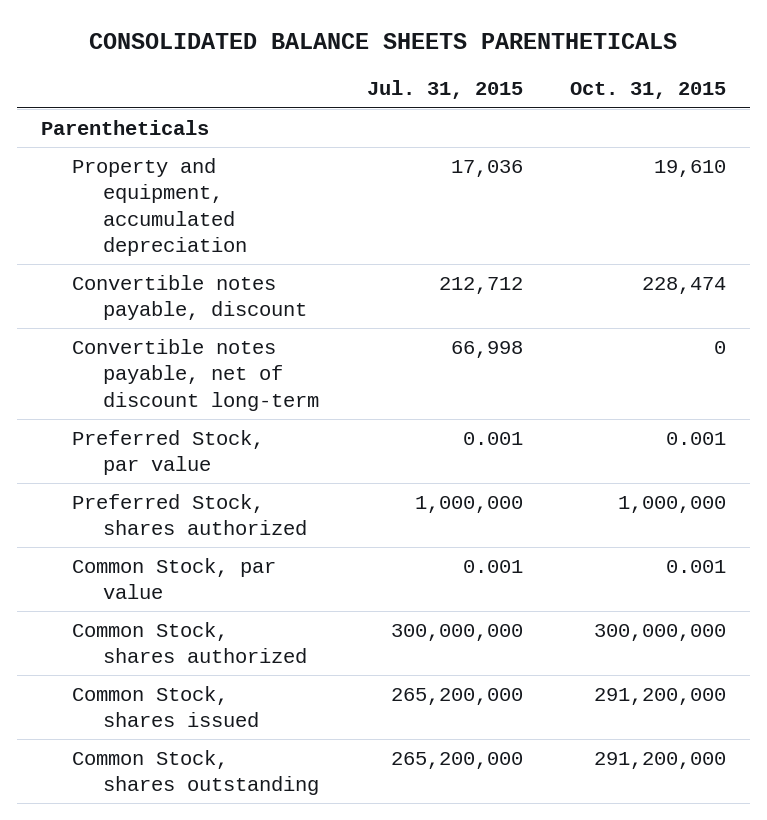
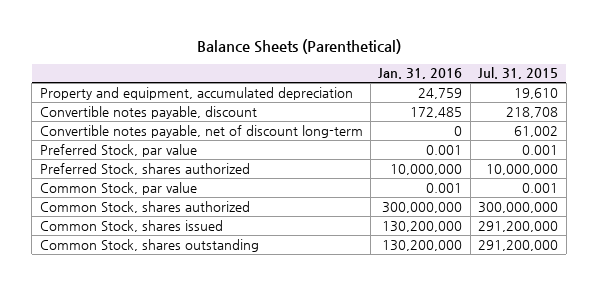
[89,32,678,49] CONSOLIDATED BALANCE SHEETS PARENTHETICALS -> [196,39,401,55] Balance Sheets (Parenthetical)
[569,82,726,100] Oct. 31, 2015 -> none
none -> [378,68,463,80] Jan. 31, 2016
[40,119,209,135] Parentheticals -> none
[450,159,523,177] 17,036 -> [514,87,559,99] 19,610
[438,276,523,294] 212,712 -> [506,106,559,118] 218,708
[450,340,523,358] 66,998 -> [514,125,559,137] 61,002
[414,495,523,513] 1,000,000 -> [486,163,559,175] 10,000,000
[390,687,523,705] 265,200,000 -> [478,220,559,232] 291,200,000
[390,751,523,769] 265,200,000 -> [478,239,559,251] 291,200,000

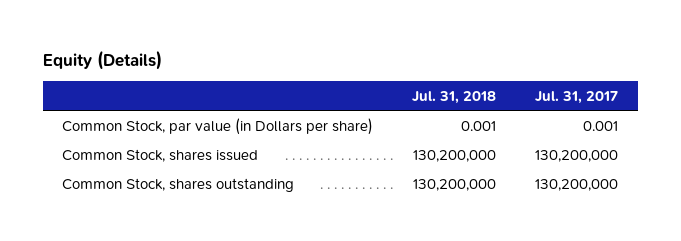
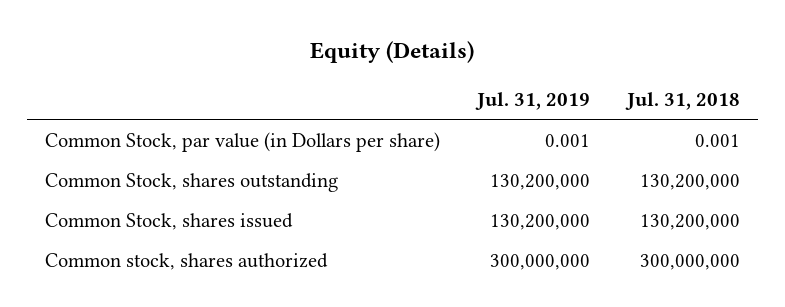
[535,90,619,104] Jul. 31, 2017 -> none
none -> [474,91,590,110] Jul. 31, 2019
[62,148,259,162] Common Stock, shares issued -> [45,212,294,230] Common Stock, shares issued
none -> [45,252,329,270] Common stock, shares authorized

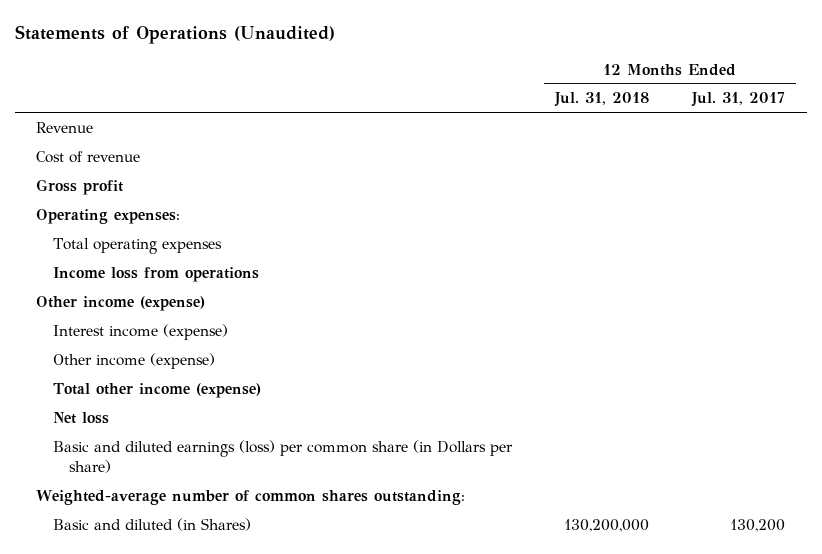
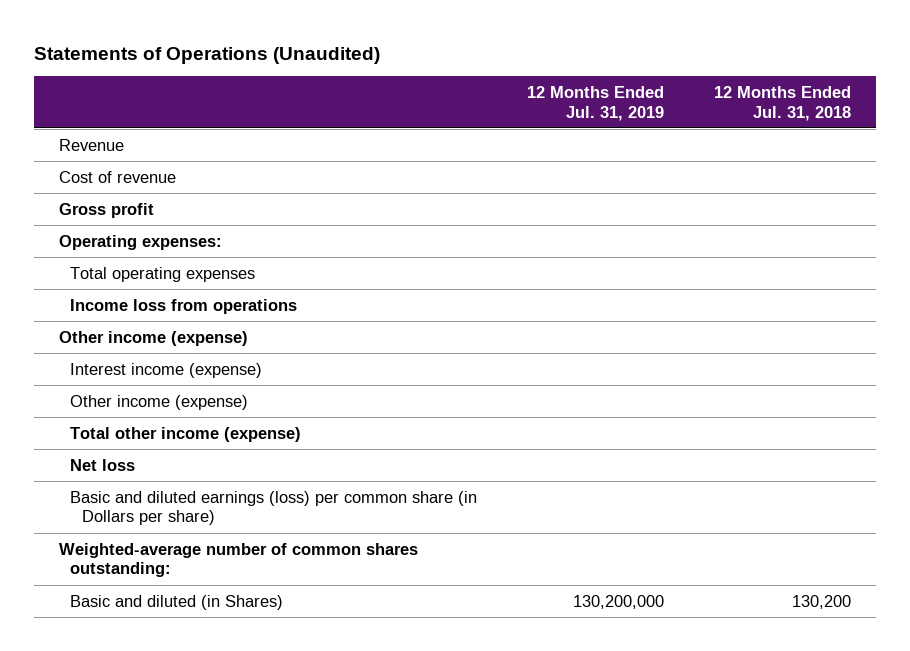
[691,92,786,108] Jul. 31, 2017 -> none
none -> [527,86,665,121] 12 Months Ended Jul. 31, 2019
[564,518,650,532] 130,200,000 -> [792,594,852,609] 130,200

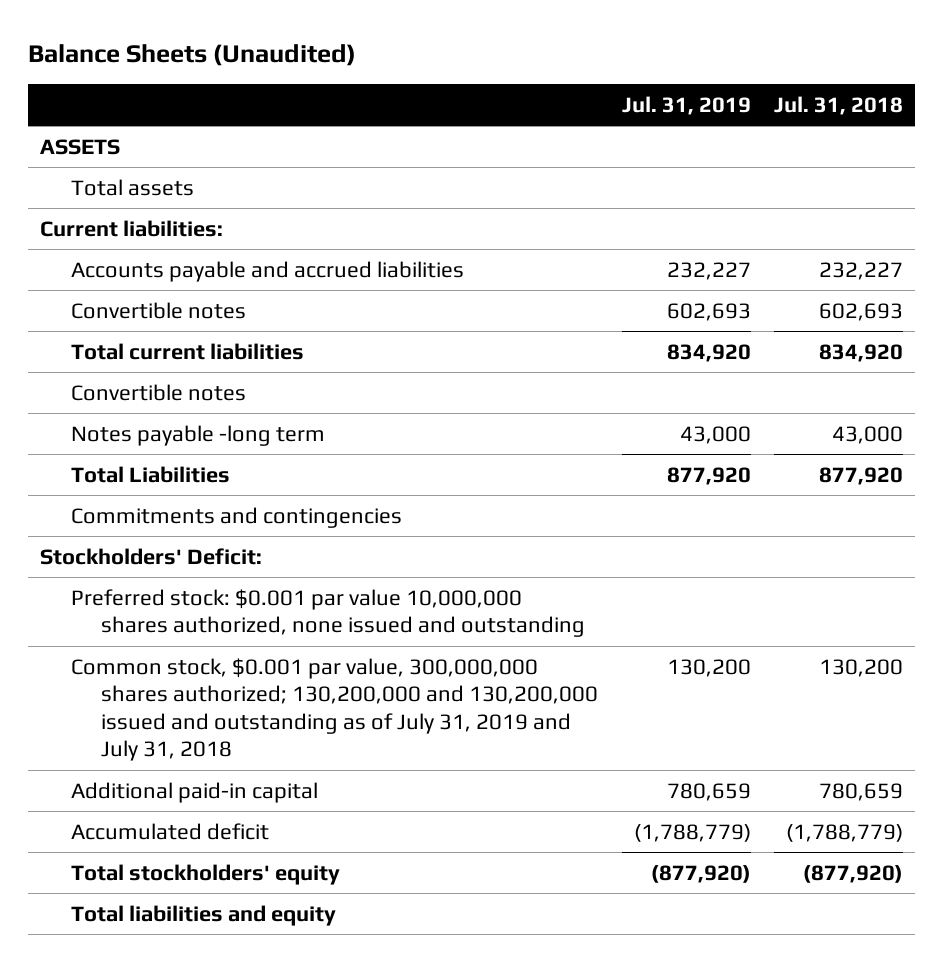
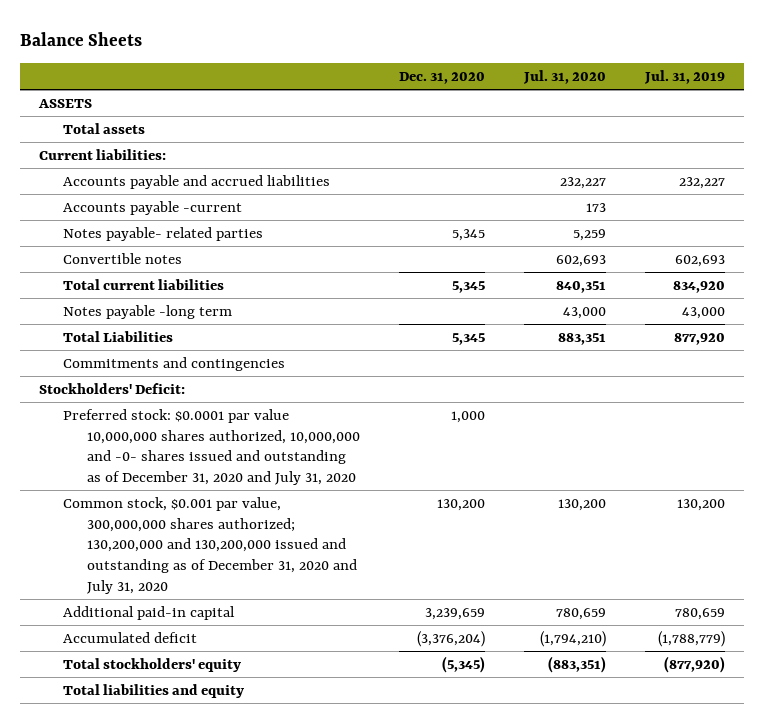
[28,44,357,67] Balance Sheets (Unaudited) -> [20,32,143,47] Balance Sheets
[774,95,904,115] Jul. 31, 2018 -> none
none -> [399,72,486,85] Dec. 31, 2020
none -> [522,70,606,85] Jul. 31, 2020
none -> [63,200,243,215] Accounts payable -current
none -> [63,226,264,241] Notes payable- related parties
[70,383,246,401] Convertible notes -> none
[70,588,586,638] Preferred stock: $0.001 par value 10,000,000 shares authorized, none issued and outstanding -> [63,408,361,486] Preferred stock: $0.0001 par value 10,000,000 shares authorized, 10,000,000 and -0- shares issued and outstanding as of December 31, 2020 and July 31, 2020
[70,657,599,762] Common stock, $0.001 par value, 300,000,000 shares authorized; 130,200,000 and 130,200,000 issued and outstanding as of July 31, 2019 and July 31, 2018 -> [63,496,358,595] Common stock, $0.001 par value, 300,000,000 shares authorized; 130,200,000 and 130,200,000 issued and outstanding as of December 31, 2020 and July 31, 2020

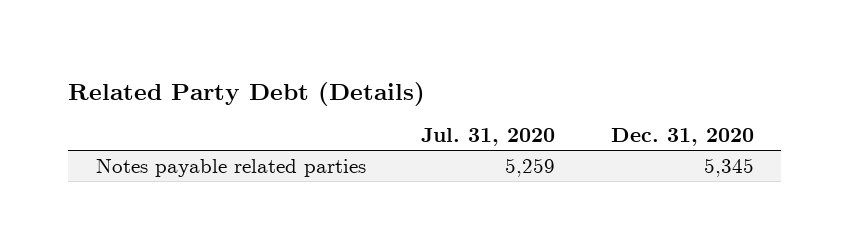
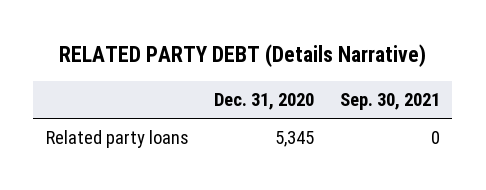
[68,81,426,106] Related Party Debt (Details) -> [58,44,426,68] RELATED PARTY DEBT (Details Narrative)
[421,128,556,147] Jul. 31, 2020 -> none
none -> [339,92,440,110] Sep. 30, 2021
[96,158,367,178] Notes payable related parties -> [46,130,190,149] Related party loans

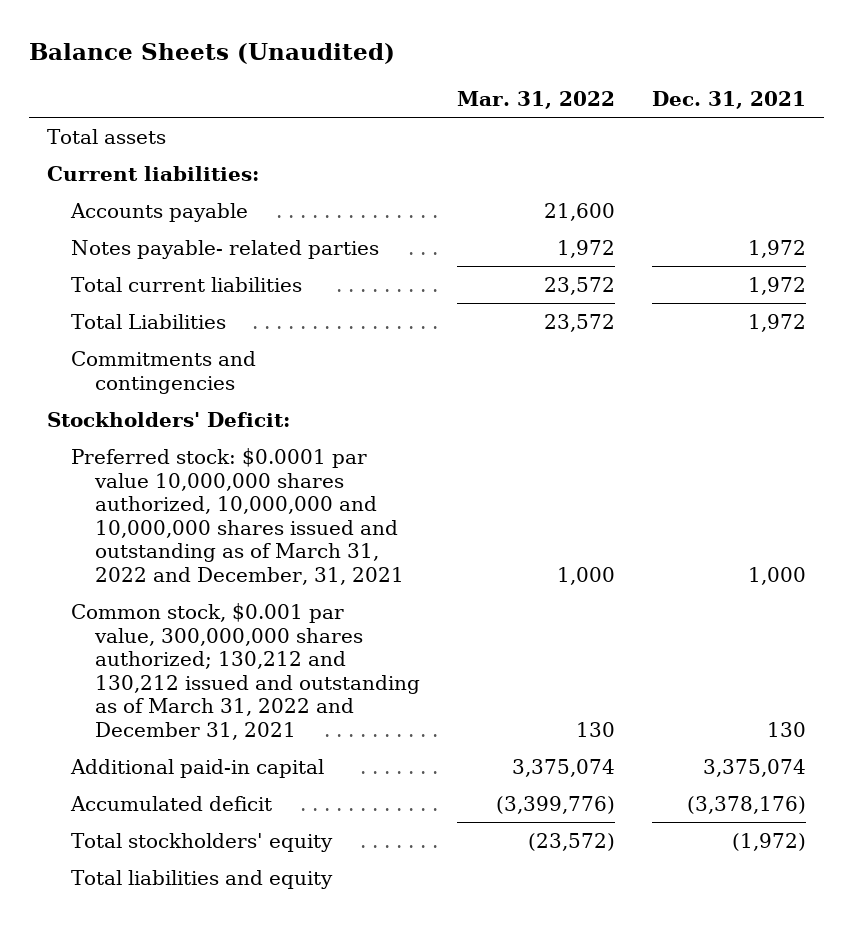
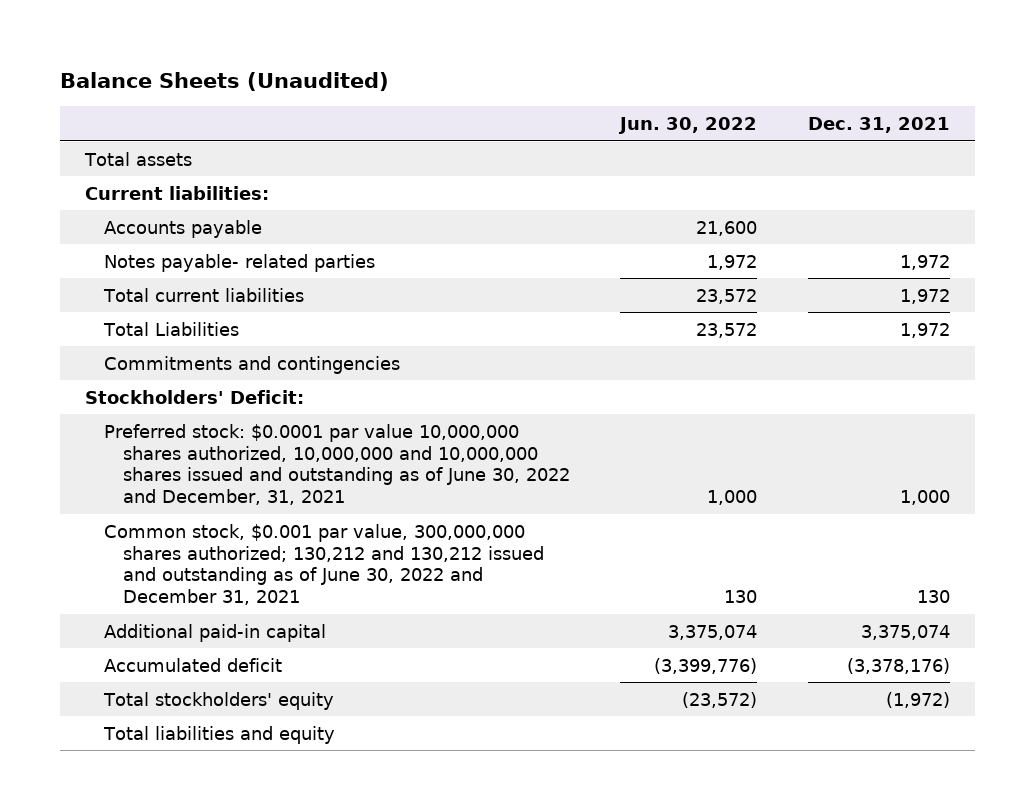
[456,91,615,110] Mar. 31, 2022 -> none
none -> [618,117,758,135] Jun. 30, 2022
[71,447,404,585] Preferred stock: $0.0001 par value 10,000,000 shares authorized, 10,000,000 and 10,000,000 shares issued and outstanding as of March 31, 2022 and December, 31, 2021 -> [103,423,570,506] Preferred stock: $0.0001 par value 10,000,000 shares authorized, 10,000,000 and 10,000,000 shares issued and outstanding as of June 30, 2022 and December, 31, 2021
[71,602,420,740] Common stock, $0.001 par value, 300,000,000 shares authorized; 130,212 and 130,212 issued and outstanding as of March 31, 2022 and December 31, 2021 -> [103,523,544,606] Common stock, $0.001 par value, 300,000,000 shares authorized; 130,212 and 130,212 issued and outstanding as of June 30, 2022 and December 31, 2021

